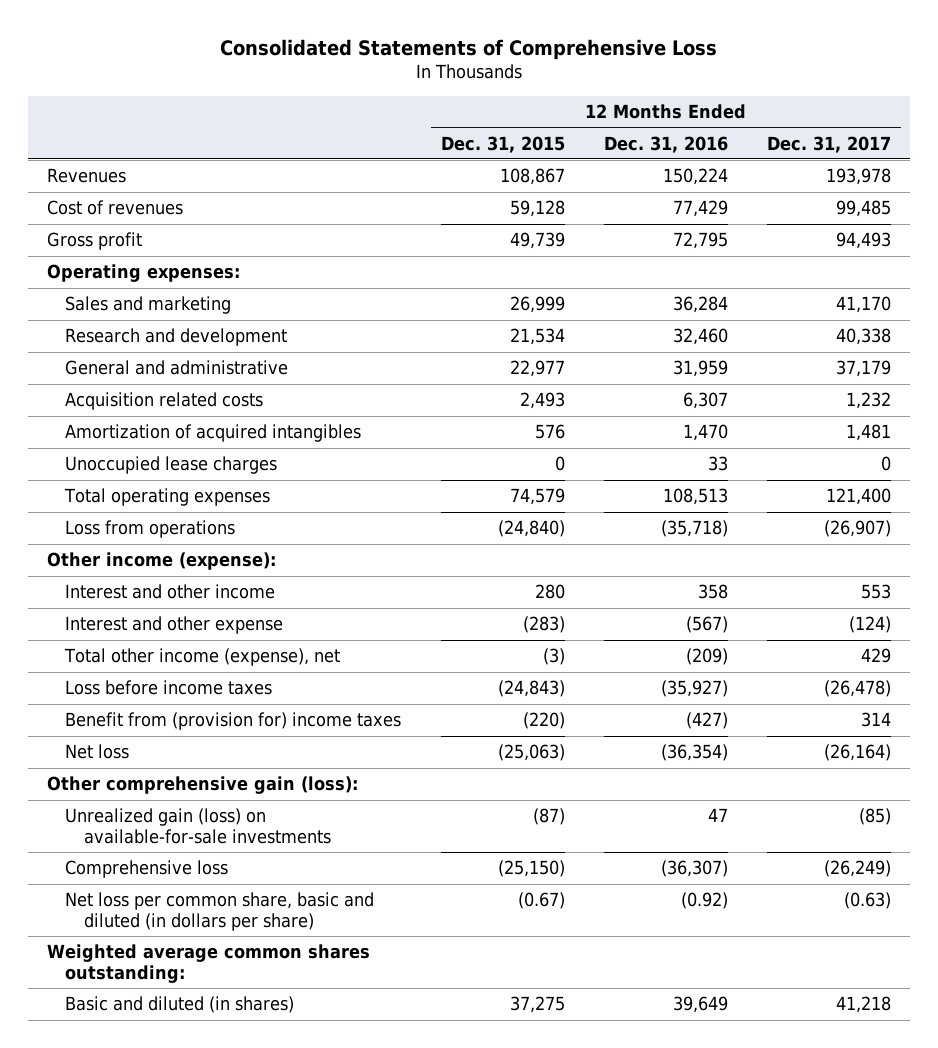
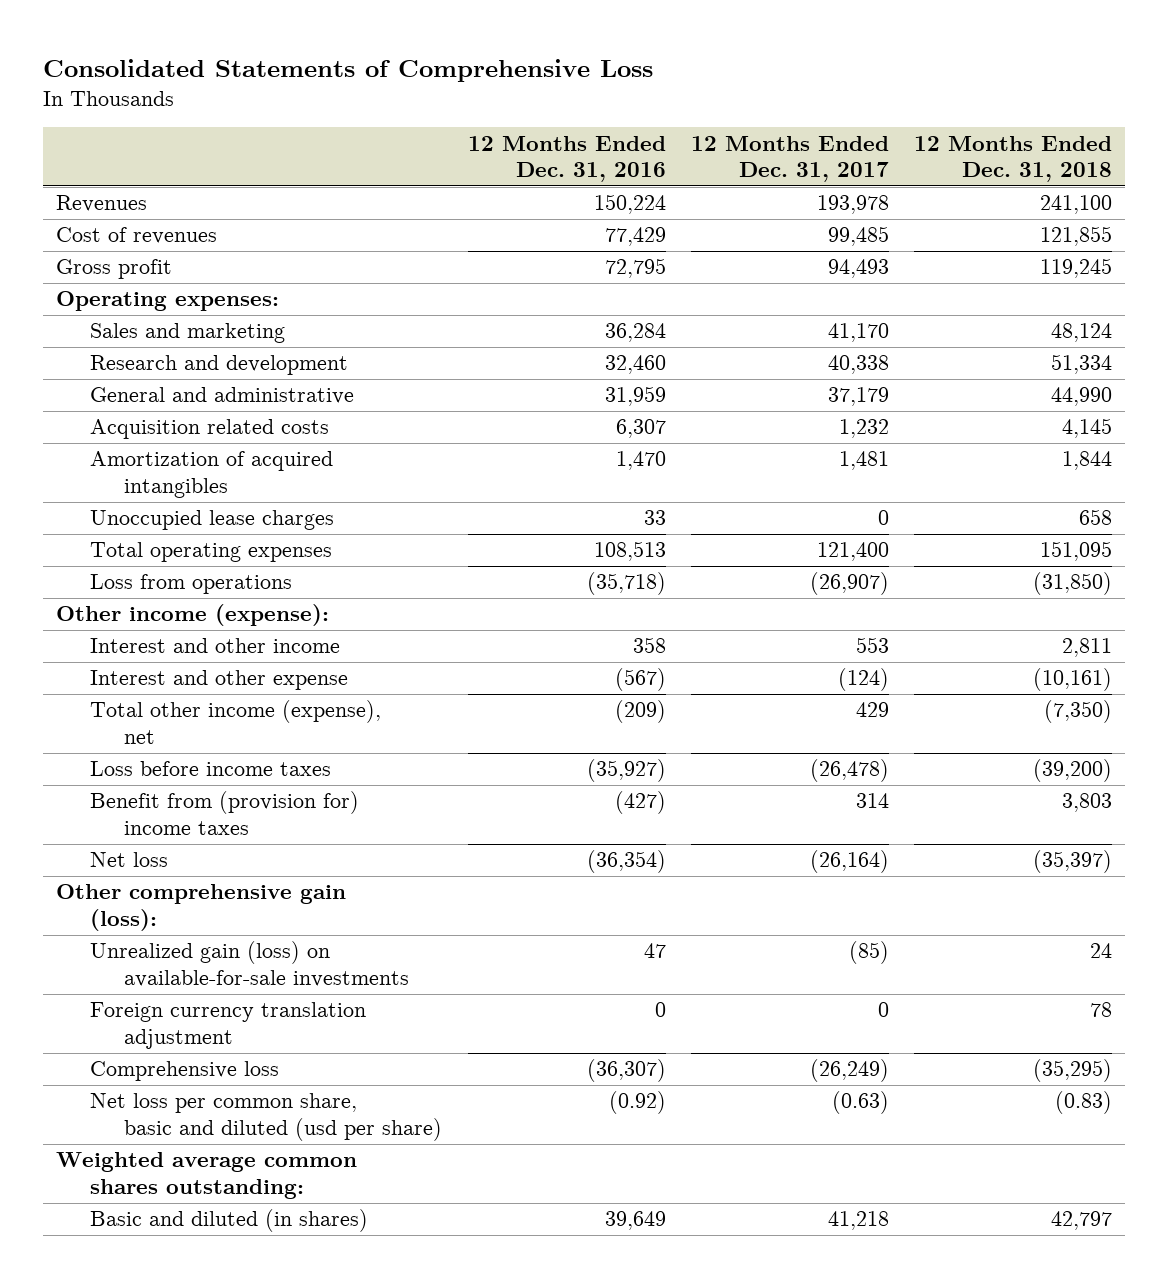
[440,135,565,153] Dec. 31, 2015 -> none
none -> [914,135,1113,183] 12 Months Ended Dec. 31, 2018
none -> [90,1002,367,1049] Foreign currency translation adjustment
[65,892,375,931] Net loss per common share, basic and diluted (in dollars per share) -> [90,1093,443,1141] Net loss per common share, basic and diluted (usd per share)

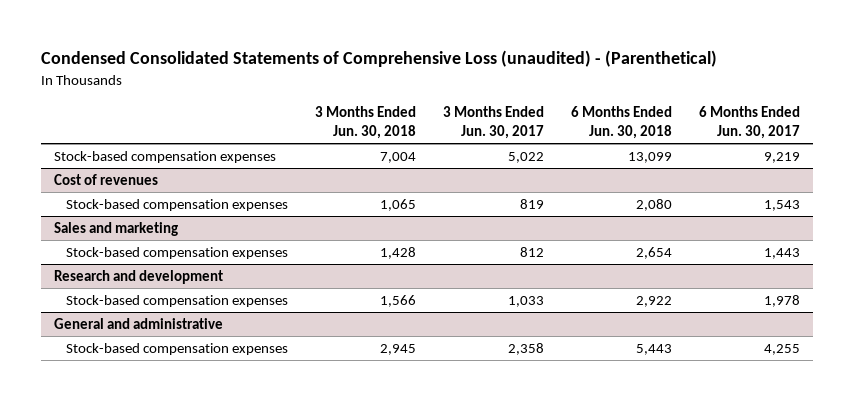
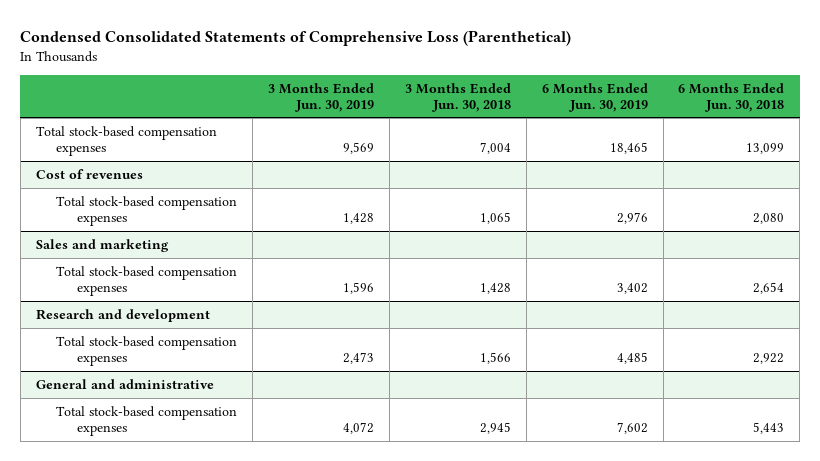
[40,50,717,68] Condensed Consolidated Statements of Comprehensive Loss (unaudited) - (Parenthetical) -> [20,29,572,46] Condensed Consolidated Statements of Comprehensive Loss (Parenthetical)
[442,105,544,140] 3 Months Ended Jun. 30, 2017 -> none
[698,105,800,140] 6 Months Ended Jun. 30, 2017 -> none
none -> [268,82,375,112] 3 Months Ended Jun. 30, 2019
none -> [541,82,648,112] 6 Months Ended Jun. 30, 2019
[54,150,277,163] Stock-based compensation expenses -> [35,125,217,156] Total stock-based compensation expenses
[65,198,288,211] Stock-based compensation expenses -> [56,195,238,226] Total stock-based compensation expenses
[65,246,288,259] Stock-based compensation expenses -> [56,265,238,296] Total stock-based compensation expenses
[65,294,288,307] Stock-based compensation expenses -> [56,335,238,366] Total stock-based compensation expenses
[65,342,288,355] Stock-based compensation expenses -> [56,405,238,436] Total stock-based compensation expenses

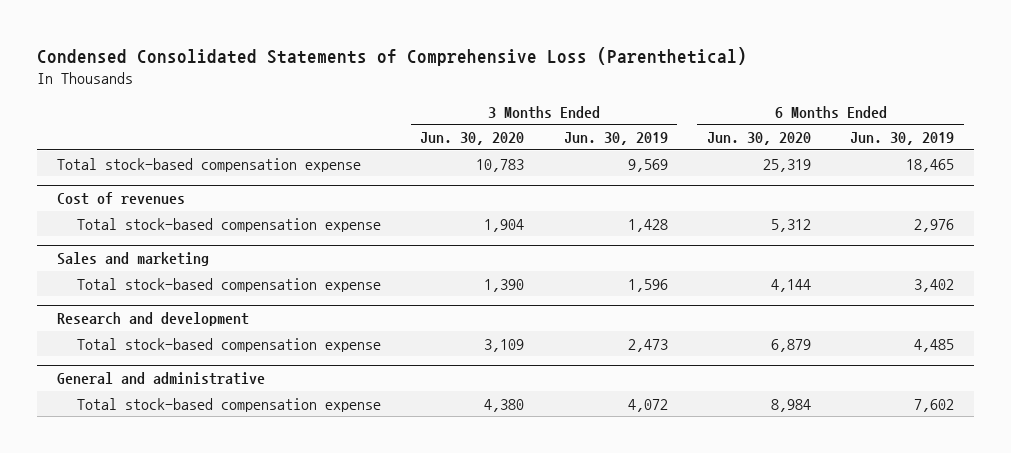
[404,82,511,112] 3 Months Ended Jun. 30, 2018 -> none
[678,82,785,112] 6 Months Ended Jun. 30, 2018 -> none
none -> [420,132,525,146] Jun. 30, 2020
none -> [706,132,811,146] Jun. 30, 2020
[35,125,217,156] Total stock-based compensation expenses -> [56,157,361,172] Total stock-based compensation expense
[56,195,238,226] Total stock-based compensation expenses -> [77,217,382,232] Total stock-based compensation expense
[56,265,238,296] Total stock-based compensation expenses -> [77,277,382,292] Total stock-based compensation expense
[56,335,238,366] Total stock-based compensation expenses -> [77,337,382,352] Total stock-based compensation expense
[56,405,238,436] Total stock-based compensation expenses -> [77,397,382,412] Total stock-based compensation expense

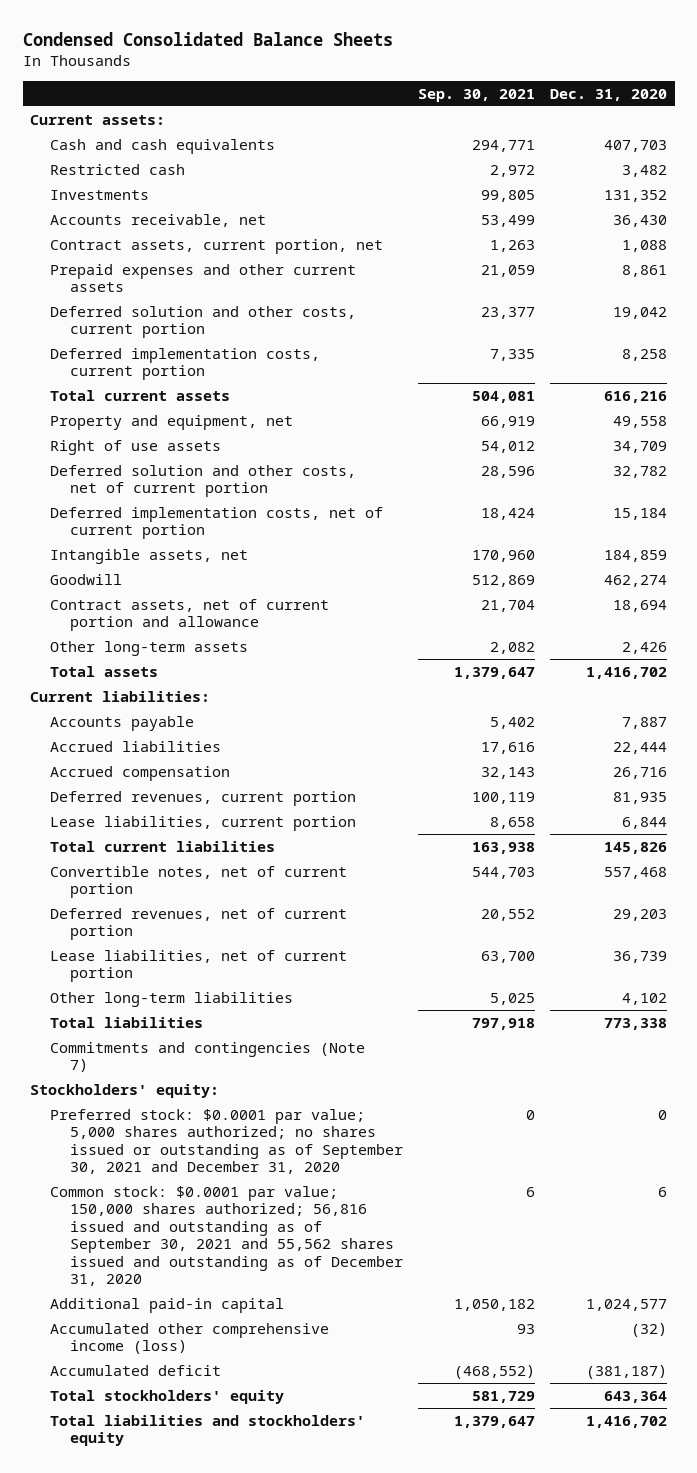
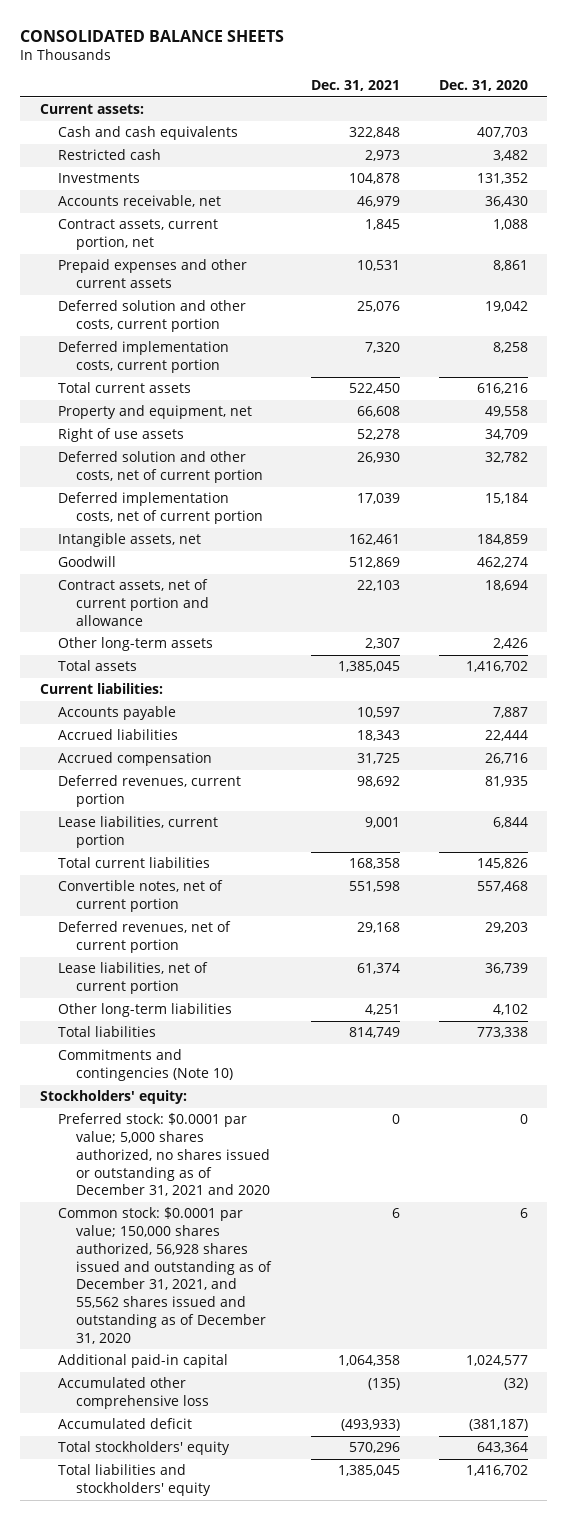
[22,31,393,46] Condensed Consolidated Balance Sheets -> [20,29,285,42] CONSOLIDATED BALANCE SHEETS
[417,88,535,102] Sep. 30, 2021 -> none
none -> [310,80,400,92] Dec. 31, 2021
[49,1041,365,1073] Commitments and contingencies (Note 7) -> [58,1049,234,1082] Commitments and contingencies (Note 10)
[49,1108,403,1175] Preferred stock: $0.0001 par value; 5,000 shares authorized; no shares issued or outstanding as of September 30, 2021 and December 31, 2020 -> [58,1113,271,1197] Preferred stock: $0.0001 par value; 5,000 shares authorized, no shares issued or outstanding as of December 31, 2021 and 2020
[49,1185,403,1287] Common stock: $0.0001 par value; 150,000 shares authorized; 56,816 issued and outstanding as of September 30, 2021 and 55,562 shares issued and outstanding as of December 31, 2020 -> [58,1207,273,1344] Common stock: $0.0001 par value; 150,000 shares authorized, 56,928 shares issued and outstanding as of December 31, 2021, and 55,562 shares issued and outstanding as of December 31, 2020
[49,1322,329,1355] Accumulated other comprehensive income (loss) -> [58,1377,210,1410] Accumulated other comprehensive loss

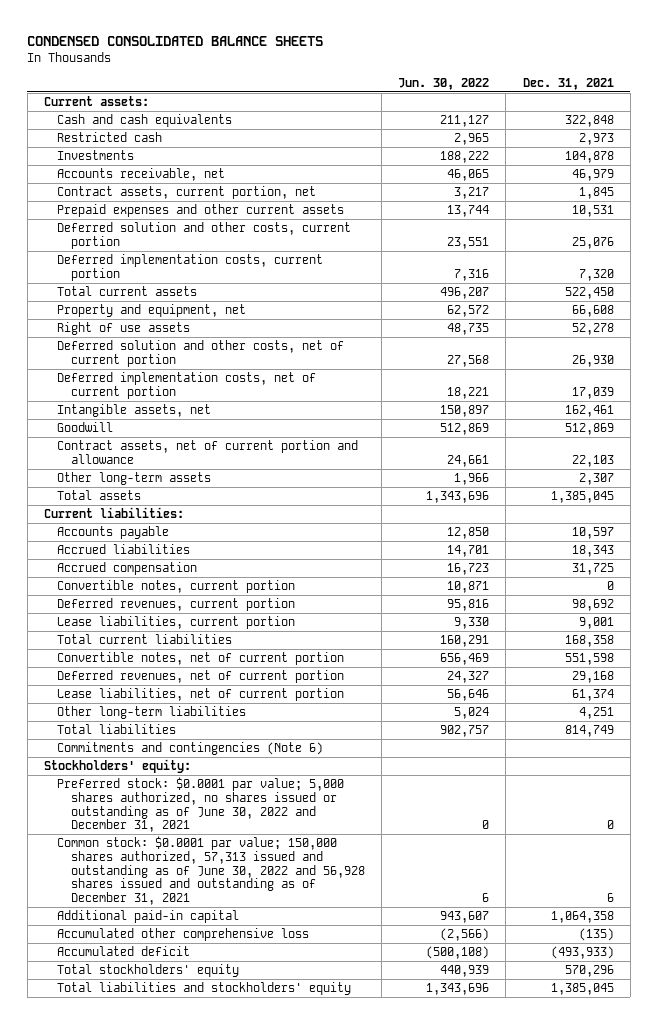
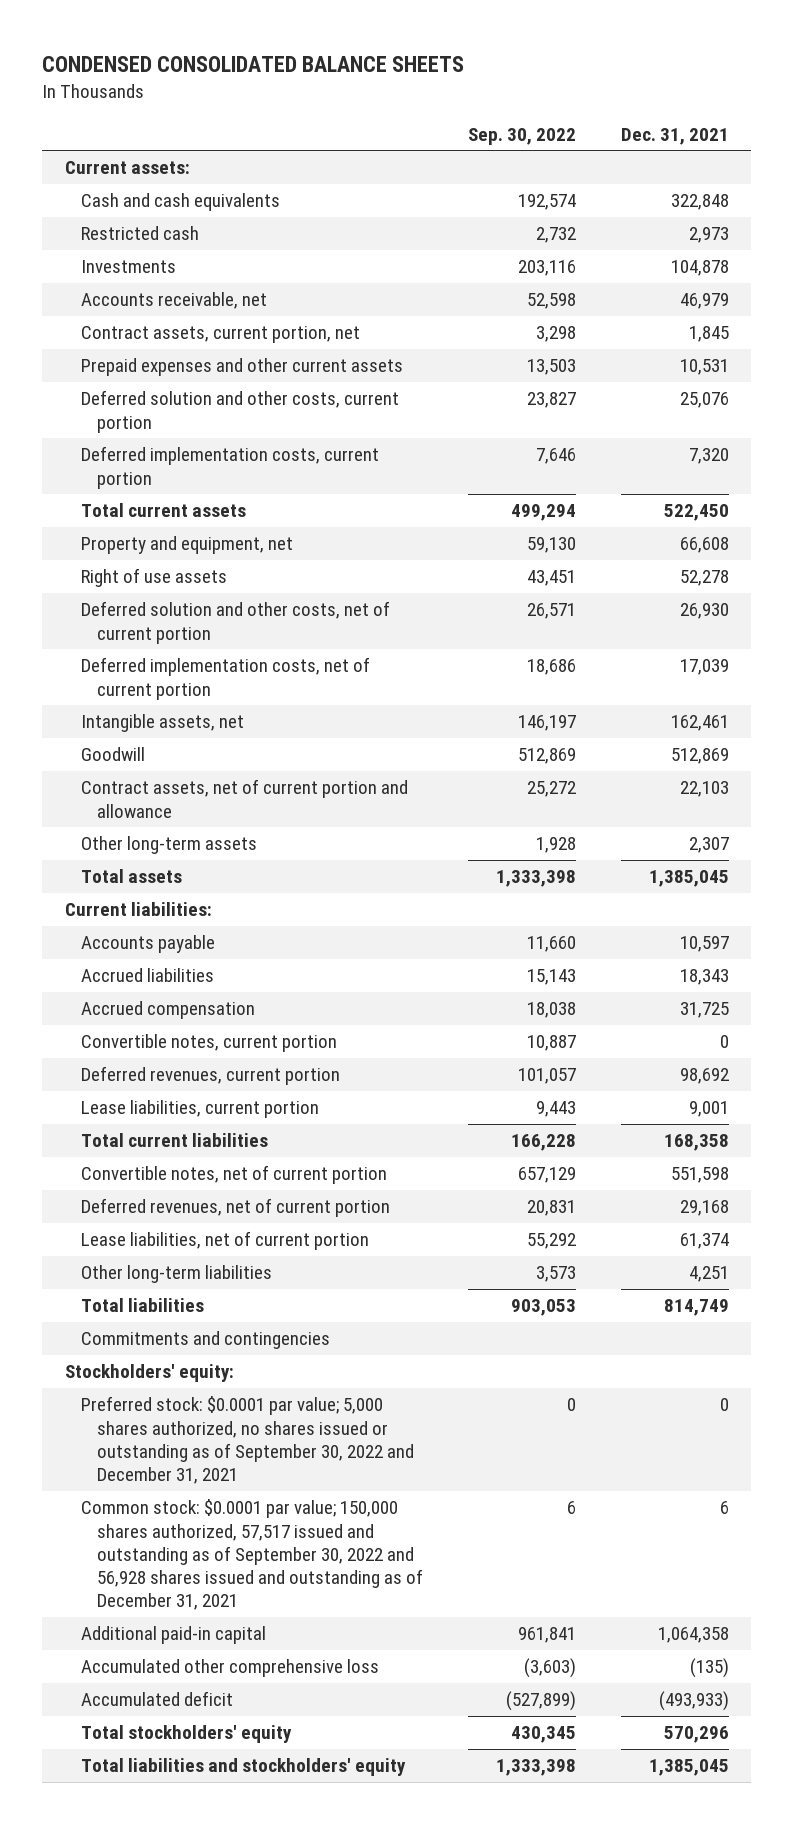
[398,77,490,90] Jun. 30, 2022 -> none
none -> [467,127,576,145] Sep. 30, 2022
[57,742,324,756] Commitments and contingencies (Note 6) -> [80,1331,330,1350] Commitments and contingencies
[57,777,345,833] Preferred stock: $0.0001 par value; 5,000 shares authorized, no shares issued or outstanding as of June 30, 2022 and December 31, 2021 -> [80,1396,414,1485] Preferred stock: $0.0001 par value; 5,000 shares authorized, no shares issued or outstanding as of September 30, 2022 and December 31, 2021
[57,836,366,906] Common stock: $0.0001 par value; 150,000 shares authorized, 57,313 issued and outstanding as of June 30, 2022 and 56,928 shares issued and outstanding as of December 31, 2021 -> [80,1499,423,1611] Common stock: $0.0001 par value; 150,000 shares authorized, 57,517 issued and outstanding as of September 30, 2022 and 56,928 shares issued and outstanding as of December 31, 2021

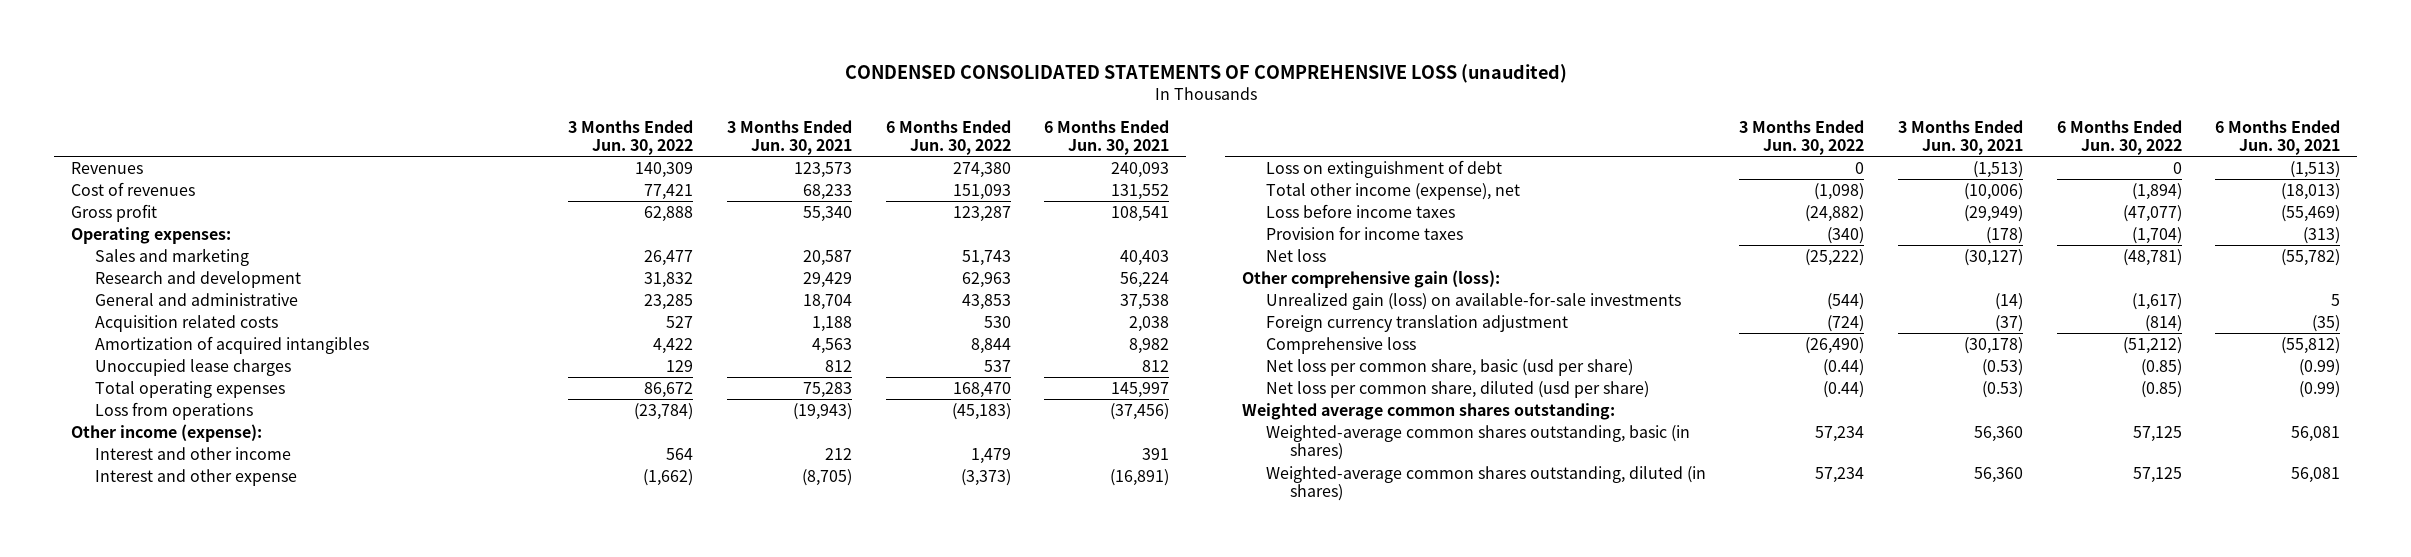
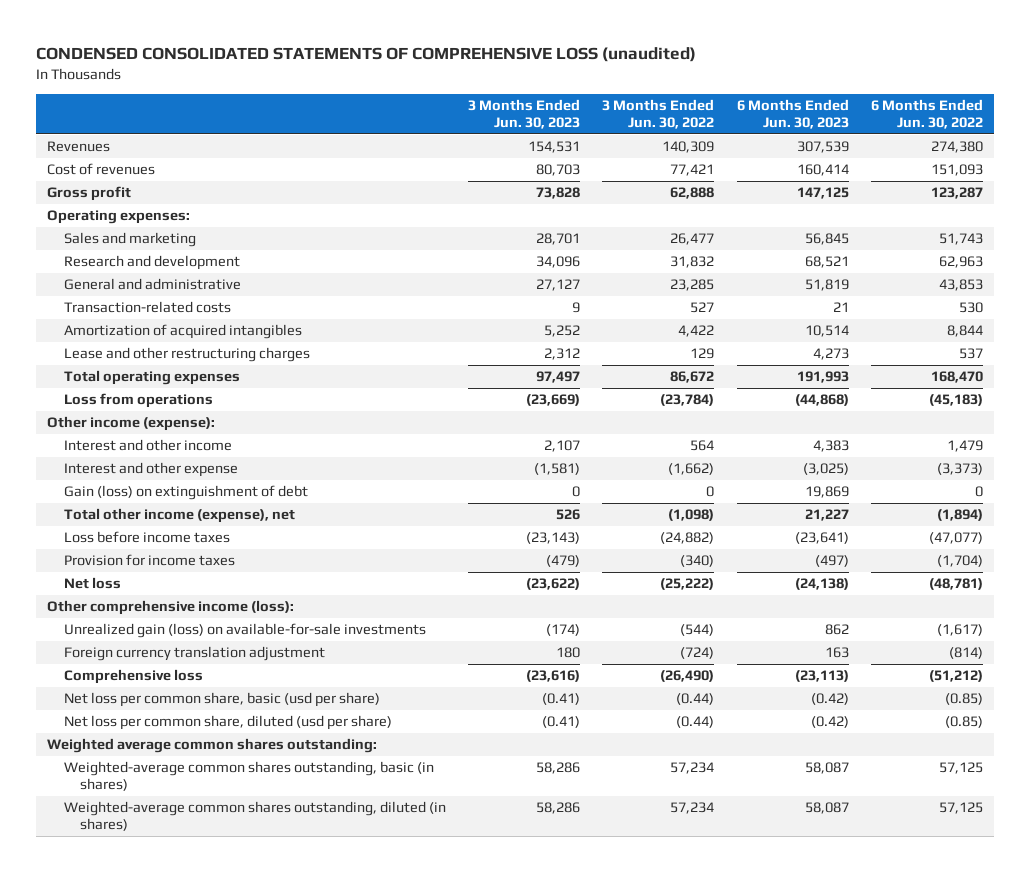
[726,119,852,155] 3 Months Ended Jun. 30, 2021 -> none
[1044,119,1170,155] 6 Months Ended Jun. 30, 2021 -> none
none -> [468,98,581,130] 3 Months Ended Jun. 30, 2023
none -> [736,98,849,130] 6 Months Ended Jun. 30, 2023
[94,314,278,332] Acquisition related costs -> [63,301,231,314] Transaction-related costs
[94,358,291,376] Unoccupied lease charges -> [63,347,310,363] Lease and other restructuring charges
[1265,159,1502,178] Loss on extinguishment of debt -> [63,485,308,501] Gain (loss) on extinguishment of debt
[1242,269,1501,288] Other comprehensive gain (loss): -> [47,600,295,616] Other comprehensive income (loss):

